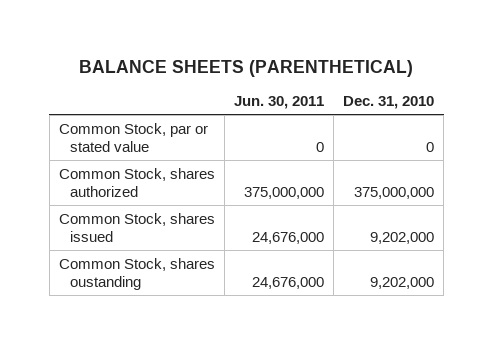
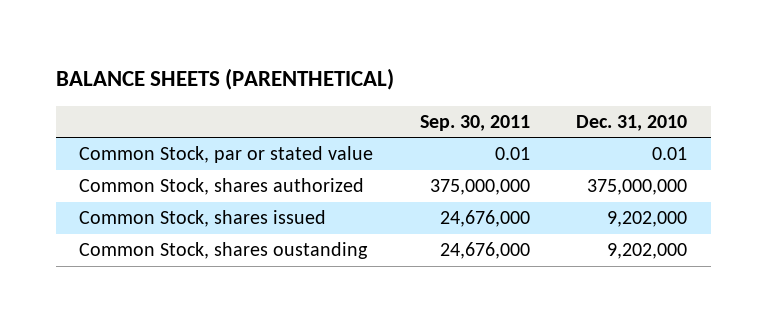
[233,96,324,110] Jun. 30, 2011 -> none
none -> [419,114,530,131] Sep. 30, 2011
[426,141,435,152] 0 -> [652,147,688,161] 0.01

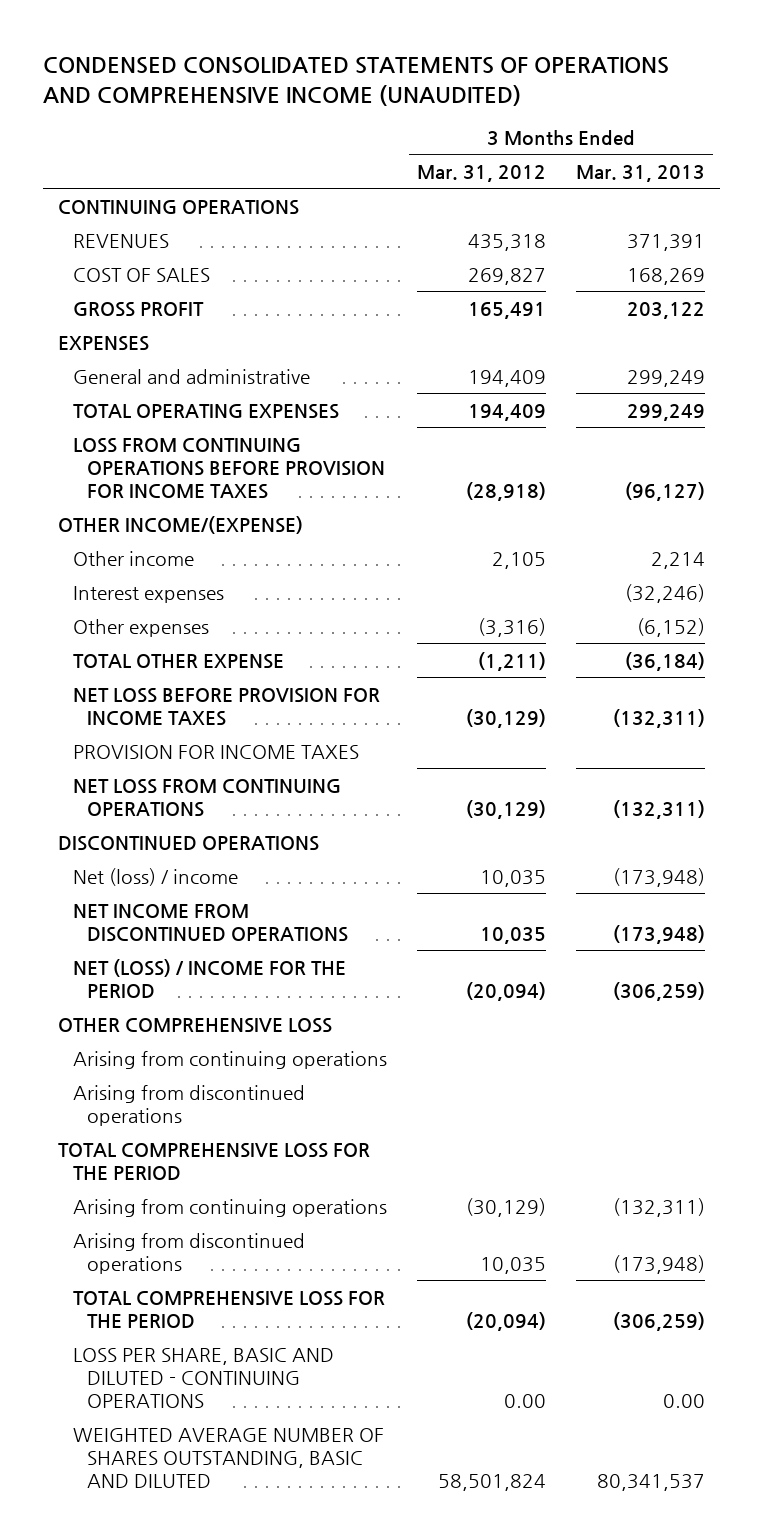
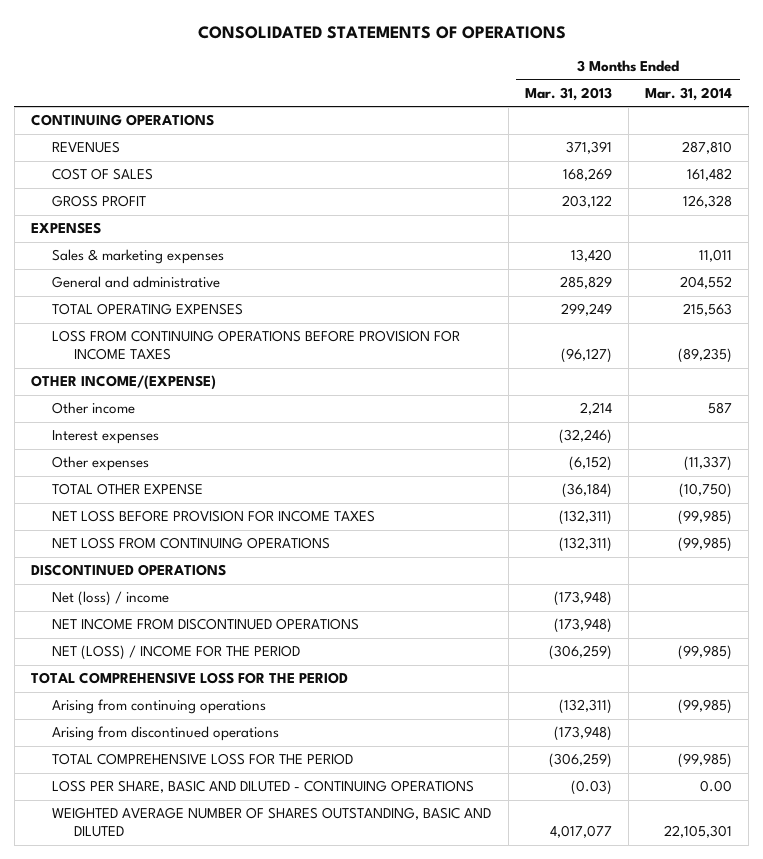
[43,57,670,106] CONDENSED CONSOLIDATED STATEMENTS OF OPERATIONS AND COMPREHENSIVE INCOME (UNAUDITED) -> [197,25,566,39] CONSOLIDATED STATEMENTS OF OPERATIONS
[416,164,546,182] Mar. 31, 2012 -> none
none -> [645,86,733,101] Mar. 31, 2014
none -> [52,249,225,265] Sales & marketing expenses
[627,369,706,387] 299,249 -> [559,276,612,290] 285,829
[72,744,359,759] PROVISION FOR INCOME TAXES -> none
[58,1017,333,1033] OTHER COMPREHENSIVE LOSS -> none
[72,1050,387,1069] Arising from continuing operations -> none
[72,1084,305,1126] Arising from discontinued operations -> none
[663,1393,706,1408] 0.00 -> [570,780,612,796] (0.03)
[597,1473,706,1491] 80,341,537 -> [549,825,612,839] 4,017,077

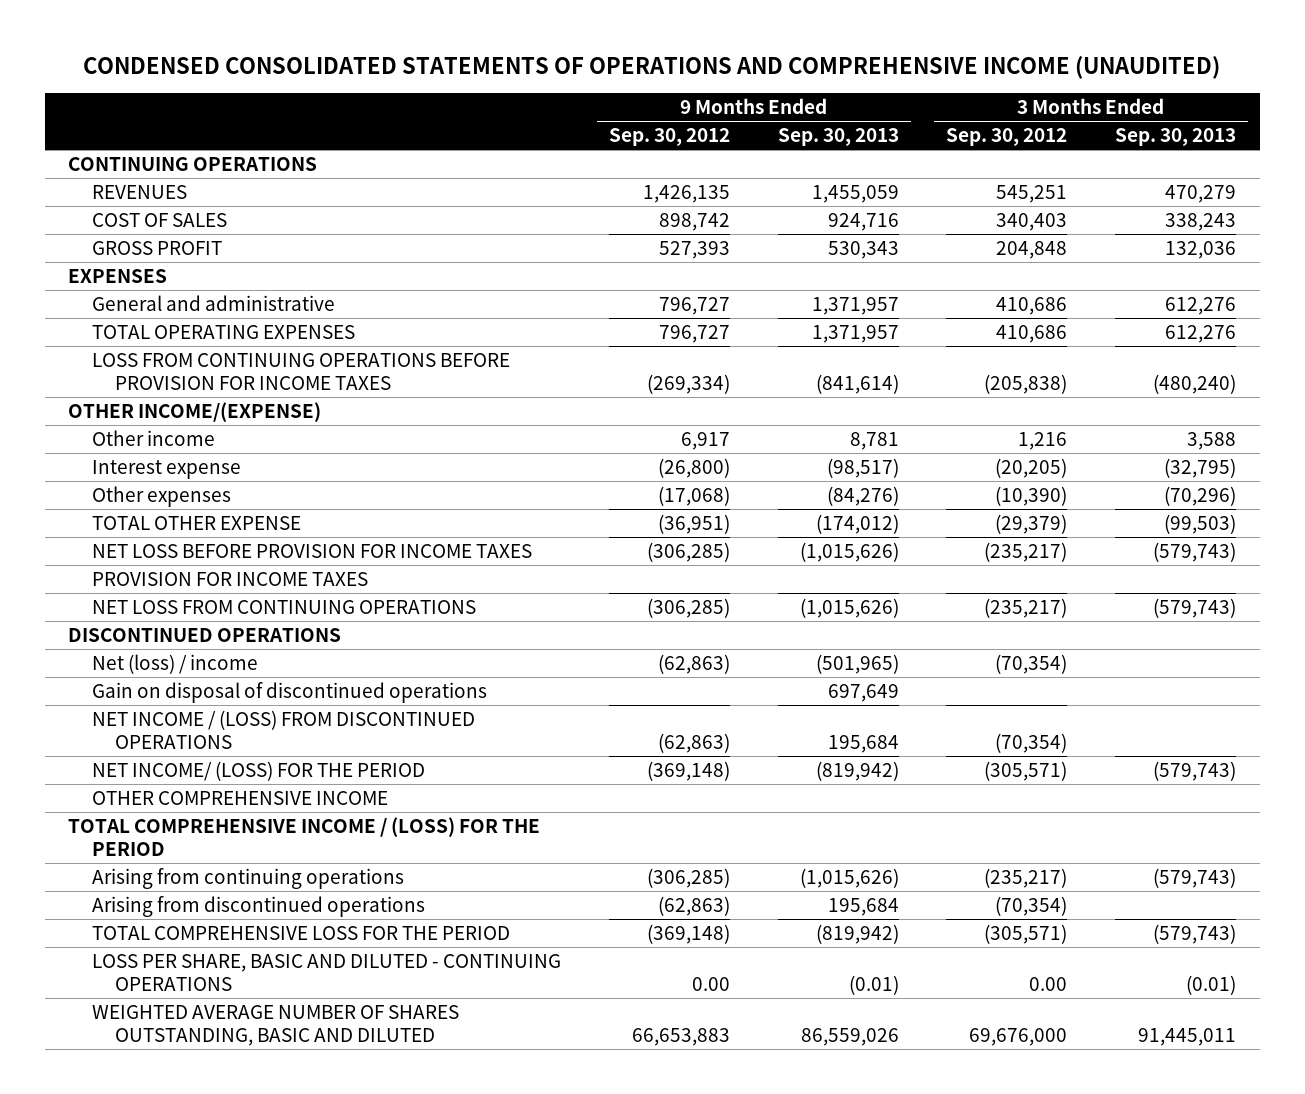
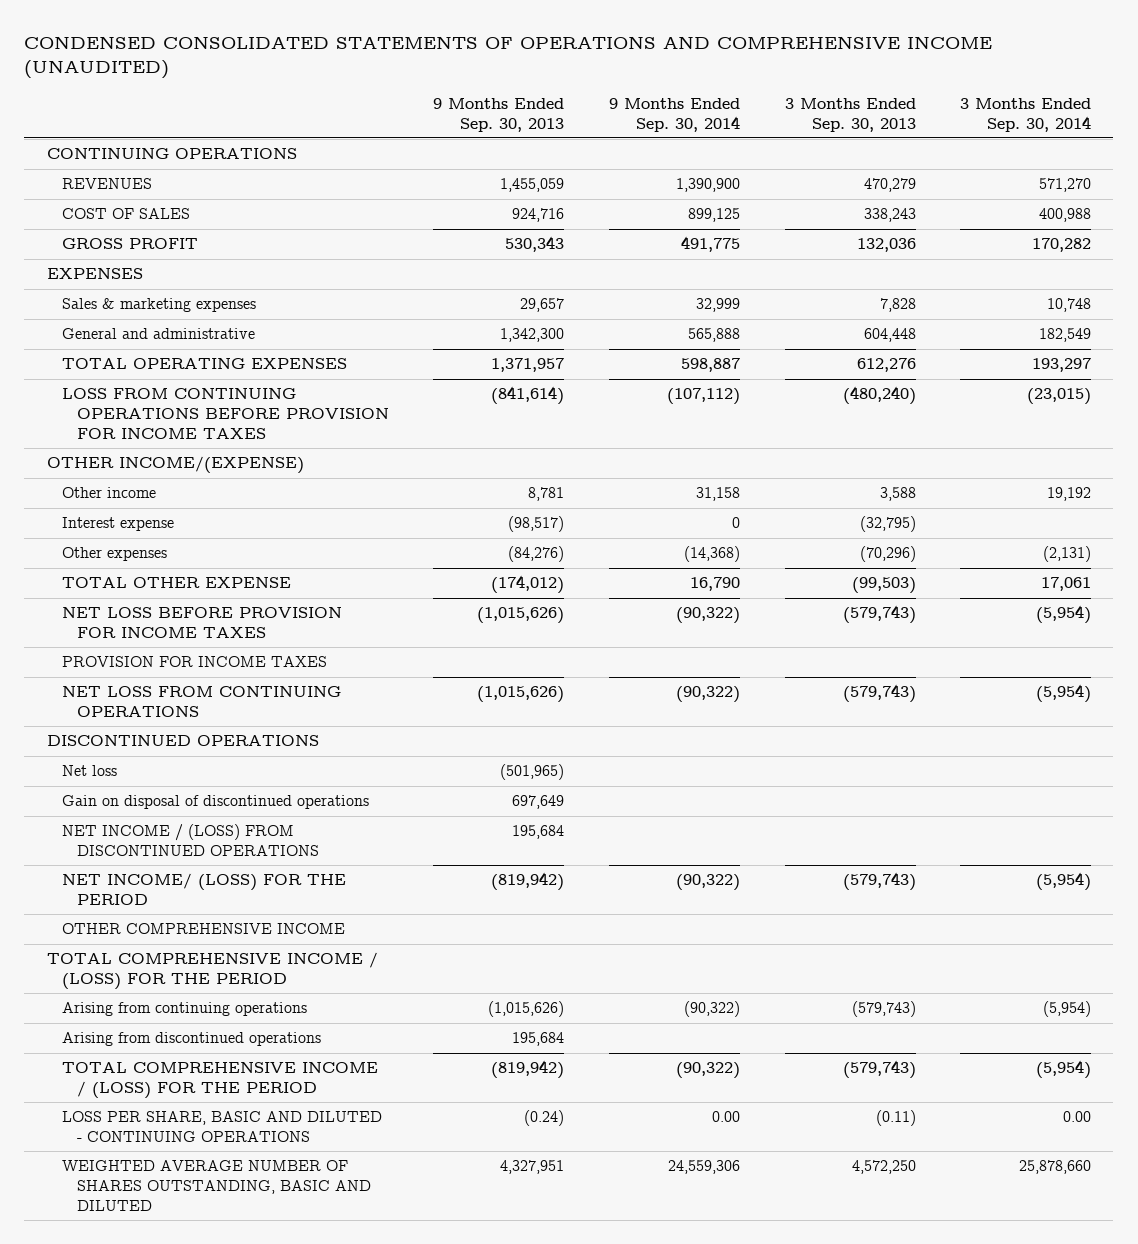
[608,128,730,147] Sep. 30, 2012 -> none
[946,128,1068,147] Sep. 30, 2012 -> none
none -> [608,97,740,132] 9 Months Ended Sep. 30, 2014
none -> [960,97,1092,132] 3 Months Ended Sep. 30, 2014
none -> [61,298,256,313] Sales & marketing expenses
[811,296,899,315] 1,371,957 -> [500,328,565,343] 1,342,300
[1165,296,1237,315] 612,276 -> [863,328,916,343] 604,448
[91,653,258,674] Net (loss) / income -> [61,765,117,777] Net loss
[91,925,510,940] TOTAL COMPREHENSIVE LOSS FOR THE PERIOD -> [61,1062,378,1100] TOTAL COMPREHENSIVE INCOME / (LOSS) FOR THE PERIOD
[848,974,899,995] (0.01) -> [524,1110,565,1127] (0.24)
[1186,974,1237,995] (0.01) -> [875,1110,916,1127] (0.11)
[800,1027,899,1046] 86,559,026 -> [500,1160,565,1175] 4,327,951
[1138,1027,1237,1046] 91,445,011 -> [851,1160,916,1175] 4,572,250

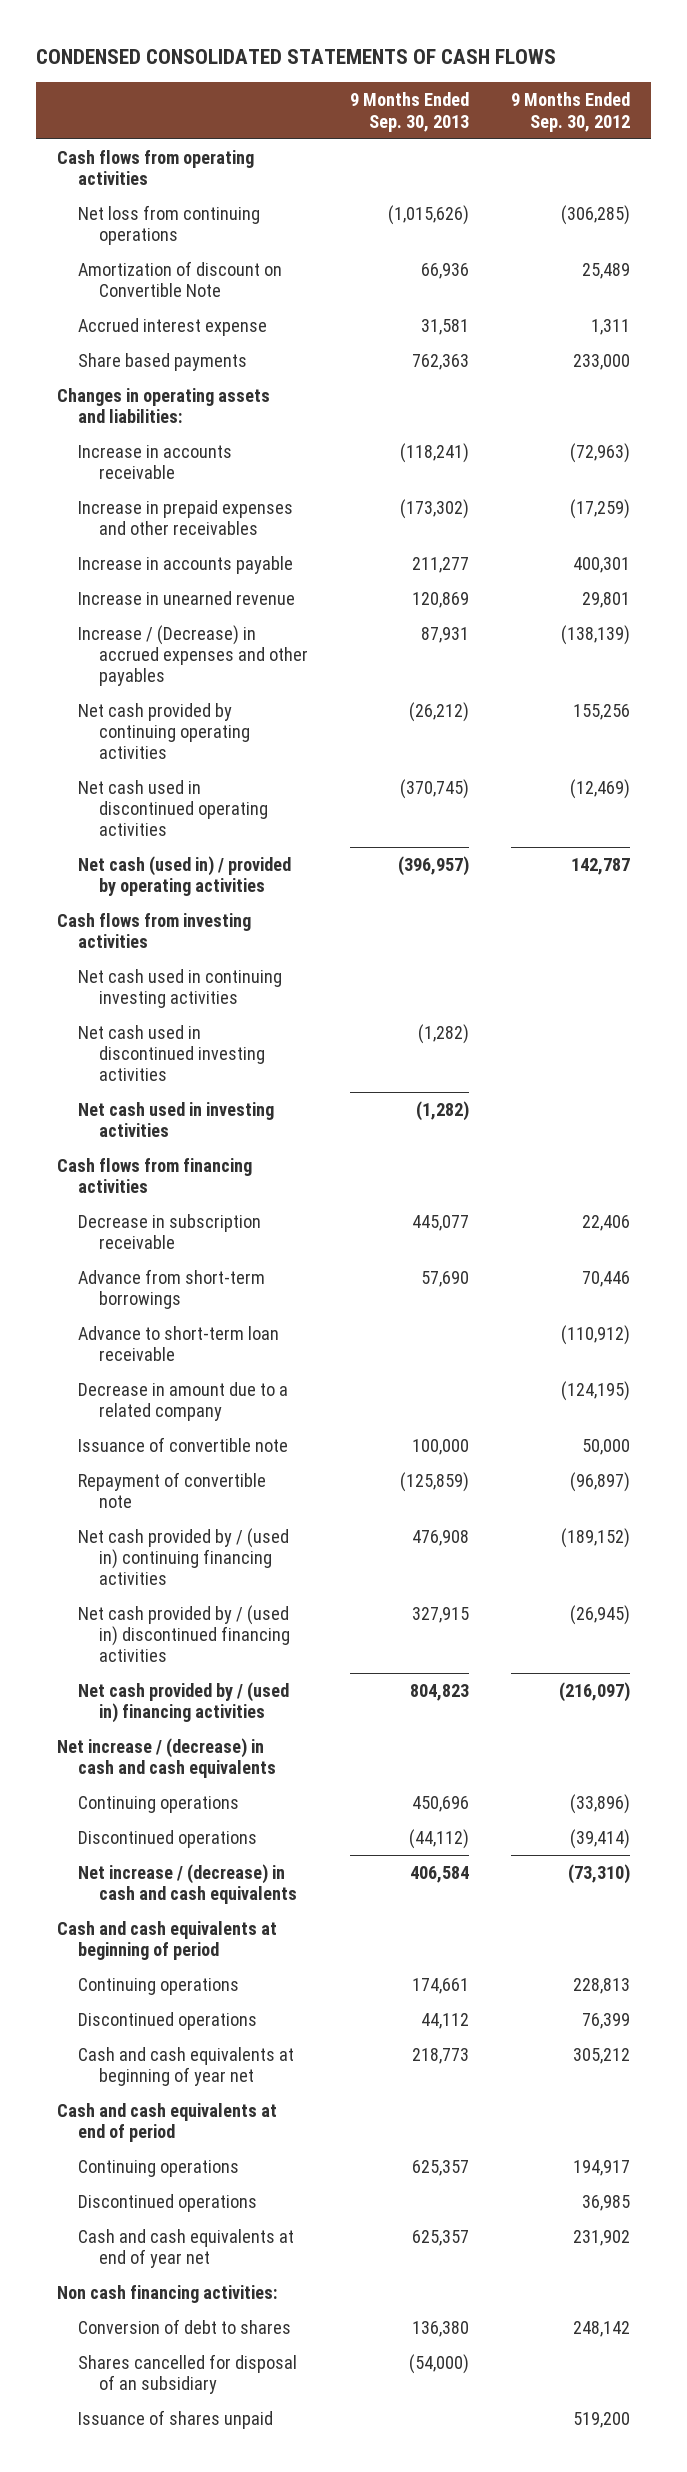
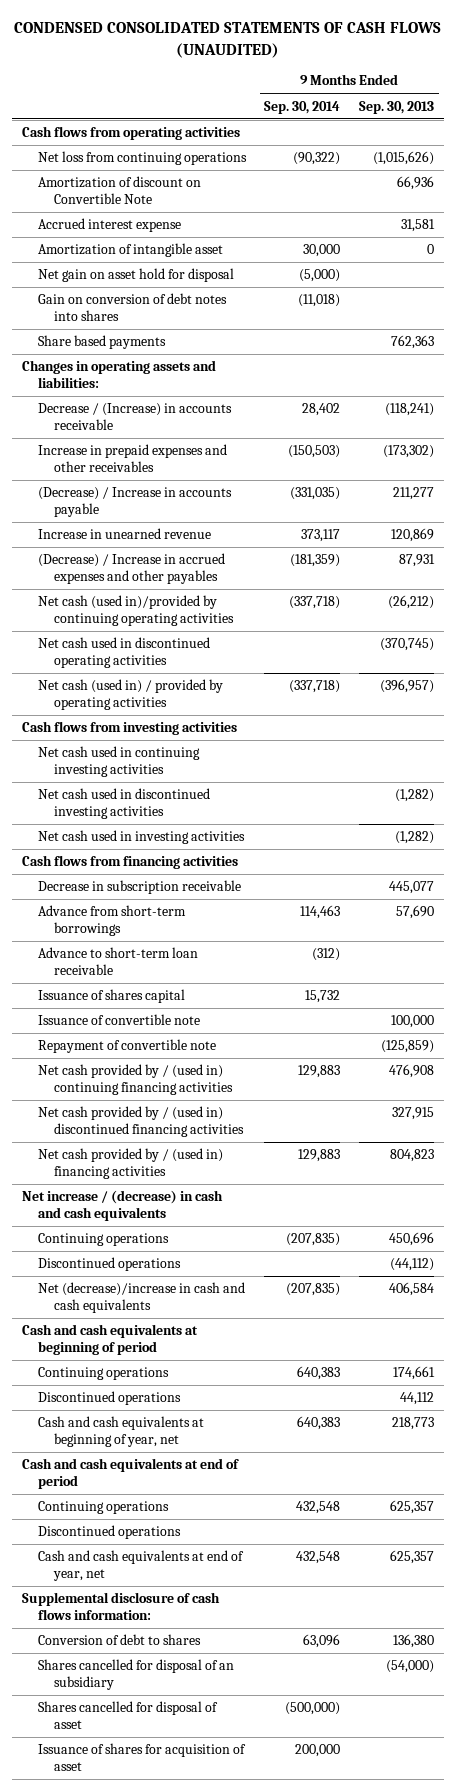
[35,49,556,65] CONDENSED CONSOLIDATED STATEMENTS OF CASH FLOWS -> [13,22,441,58] CONDENSED CONSOLIDATED STATEMENTS OF CASH FLOWS (UNAUDITED)
[511,92,631,132] 9 Months Ended Sep. 30, 2012 -> none
none -> [264,100,341,114] Sep. 30, 2014
none -> [37,243,223,258] Amortization of intangible asset
none -> [37,268,234,283] Net gain on asset hold for disposal
none -> [37,293,227,321] Gain on conversion of debt notes into shares
[78,445,233,480] Increase in accounts receivable -> [37,403,232,430] Decrease / (Increase) in accounts receivable
[78,556,294,575] Increase in accounts payable -> [37,487,232,517] (Decrease) / Increase in accounts payable
[78,625,309,687] Increase / (Decrease) in accrued expenses and other payables -> [37,553,225,584] (Decrease) / Increase in accrued expenses and other payables
[78,703,251,760] Net cash provided by continuing operating activities -> [37,595,235,626] Net cash (used in)/provided by continuing operating activities
[78,1382,289,1422] Decrease in amount due to a related company -> none
none -> [37,989,185,1004] Issuance of shares capital
[78,1864,298,1905] Net increase / (decrease) in cash and cash equivalents -> [37,1282,245,1313] Net (decrease)/increase in cash and cash equivalents
[78,2047,295,2087] Cash and cash equivalents at beginning of year net -> [37,1416,204,1447] Cash and cash equivalents at beginning of year, net
[56,2285,277,2304] Non cash financing activities: -> none
[78,2229,295,2269] Cash and cash equivalents at end of year net -> [37,1550,244,1581] Cash and cash equivalents at end of year, net
none -> [21,1592,220,1620] Supplemental disclosure of cash flows information:
[78,2410,274,2430] Issuance of shares unpaid -> none
none -> [37,1701,218,1729] Shares cancelled for disposal of asset
none -> [37,1743,246,1771] Issuance of shares for acquisition of asset

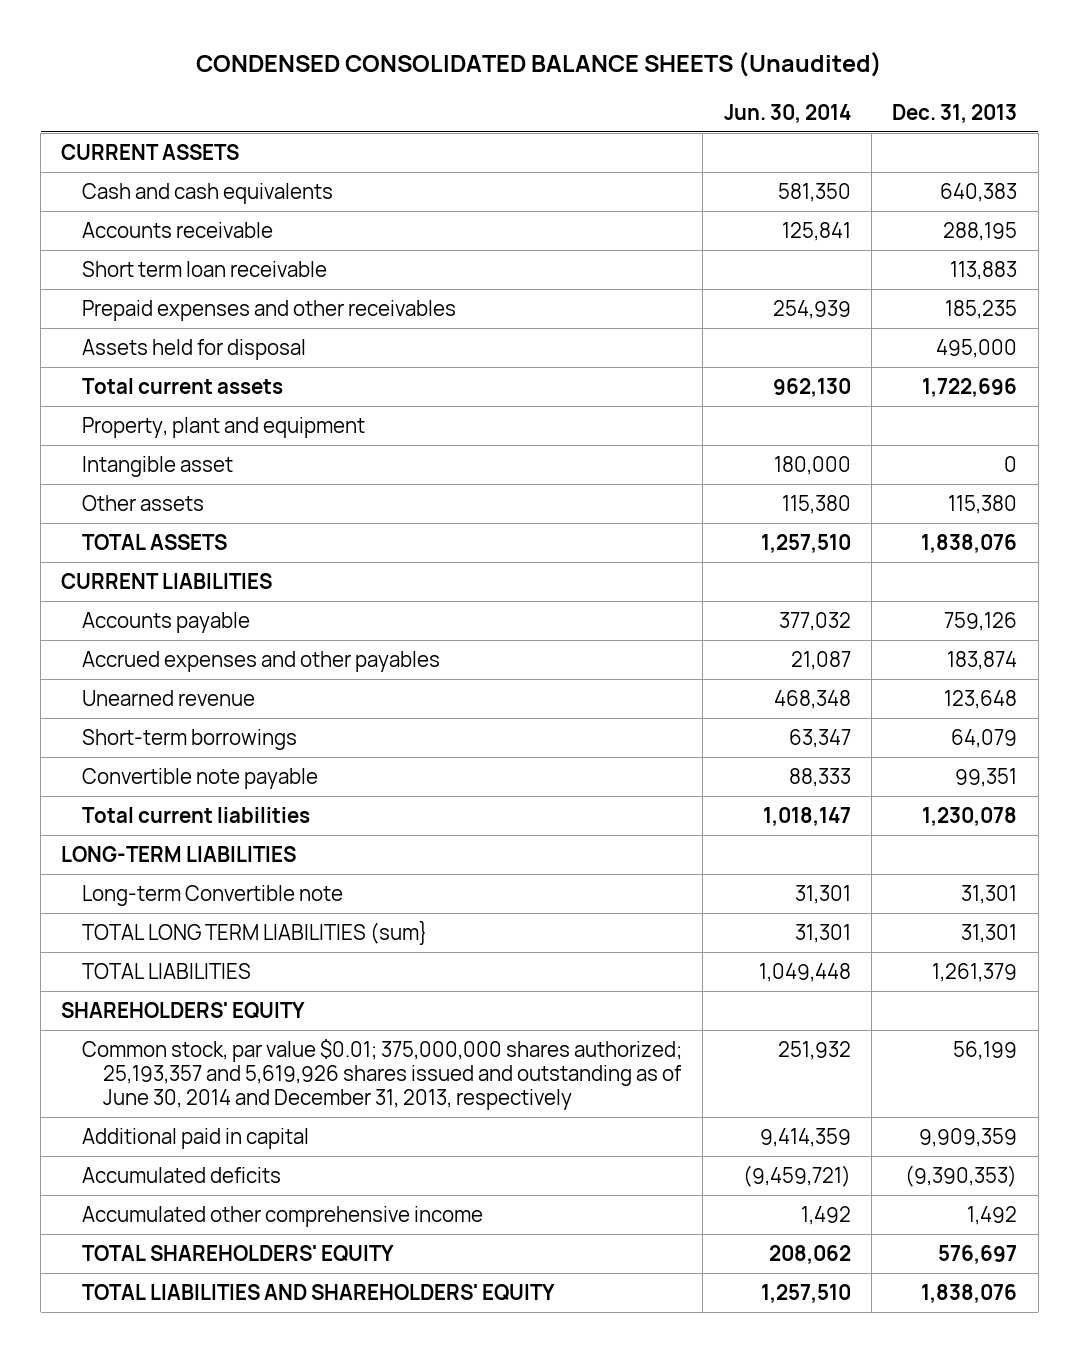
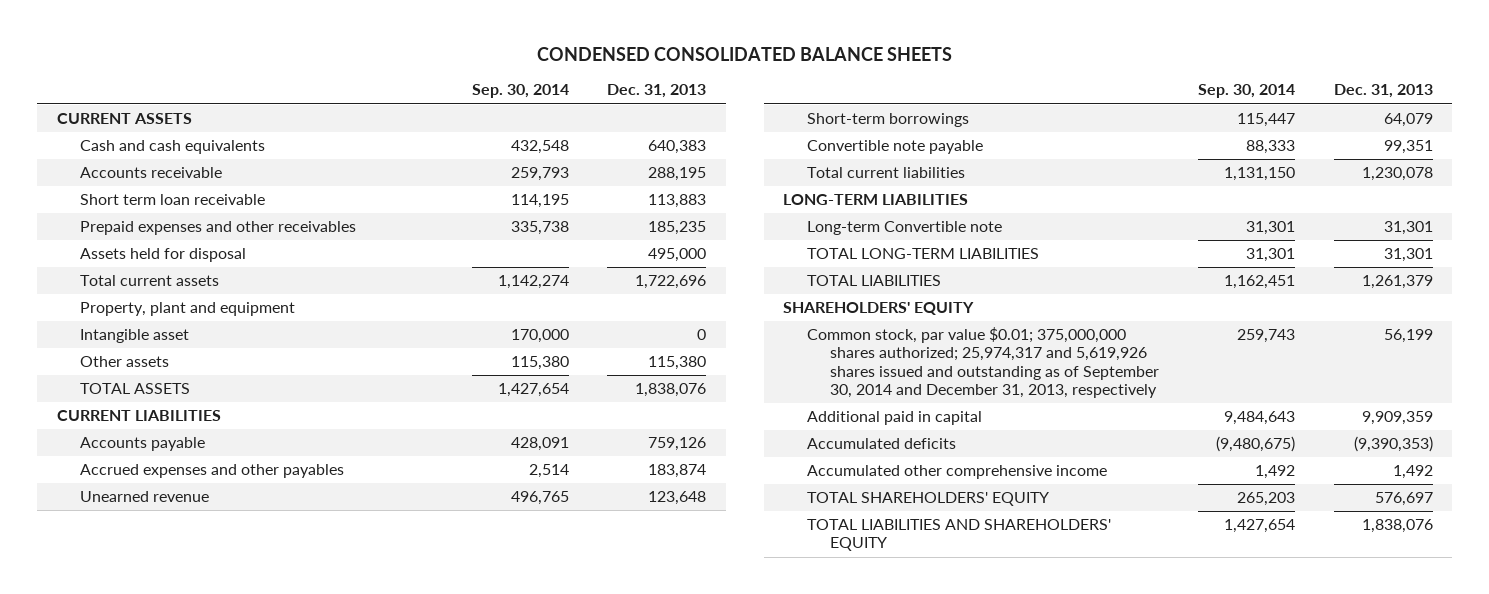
[196,52,883,78] CONDENSED CONSOLIDATED BALANCE SHEETS (Unaudited) -> [536,47,952,62] CONDENSED CONSOLIDATED BALANCE SHEETS
[723,103,851,123] Jun. 30, 2014 -> none
none -> [471,84,569,99] Sep. 30, 2014
[82,921,429,946] TOTAL LONG TERM LIABILITIES (sum} -> [806,248,1039,260] TOTAL LONG-TERM LIABILITIES
[82,1039,683,1110] Common stock, par value $0.01; 375,000,000 shares authorized; 25,193,357 and 5,619,926 shares issued and outstanding as of June 30, 2014 and December 31, 2013, respectively -> [806,327,1160,399] Common stock, par value $0.01; 375,000,000 shares authorized; 25,974,317 and 5,619,926 shares issued and outstanding as of September 30, 2014 and December 31, 2013, respectively

